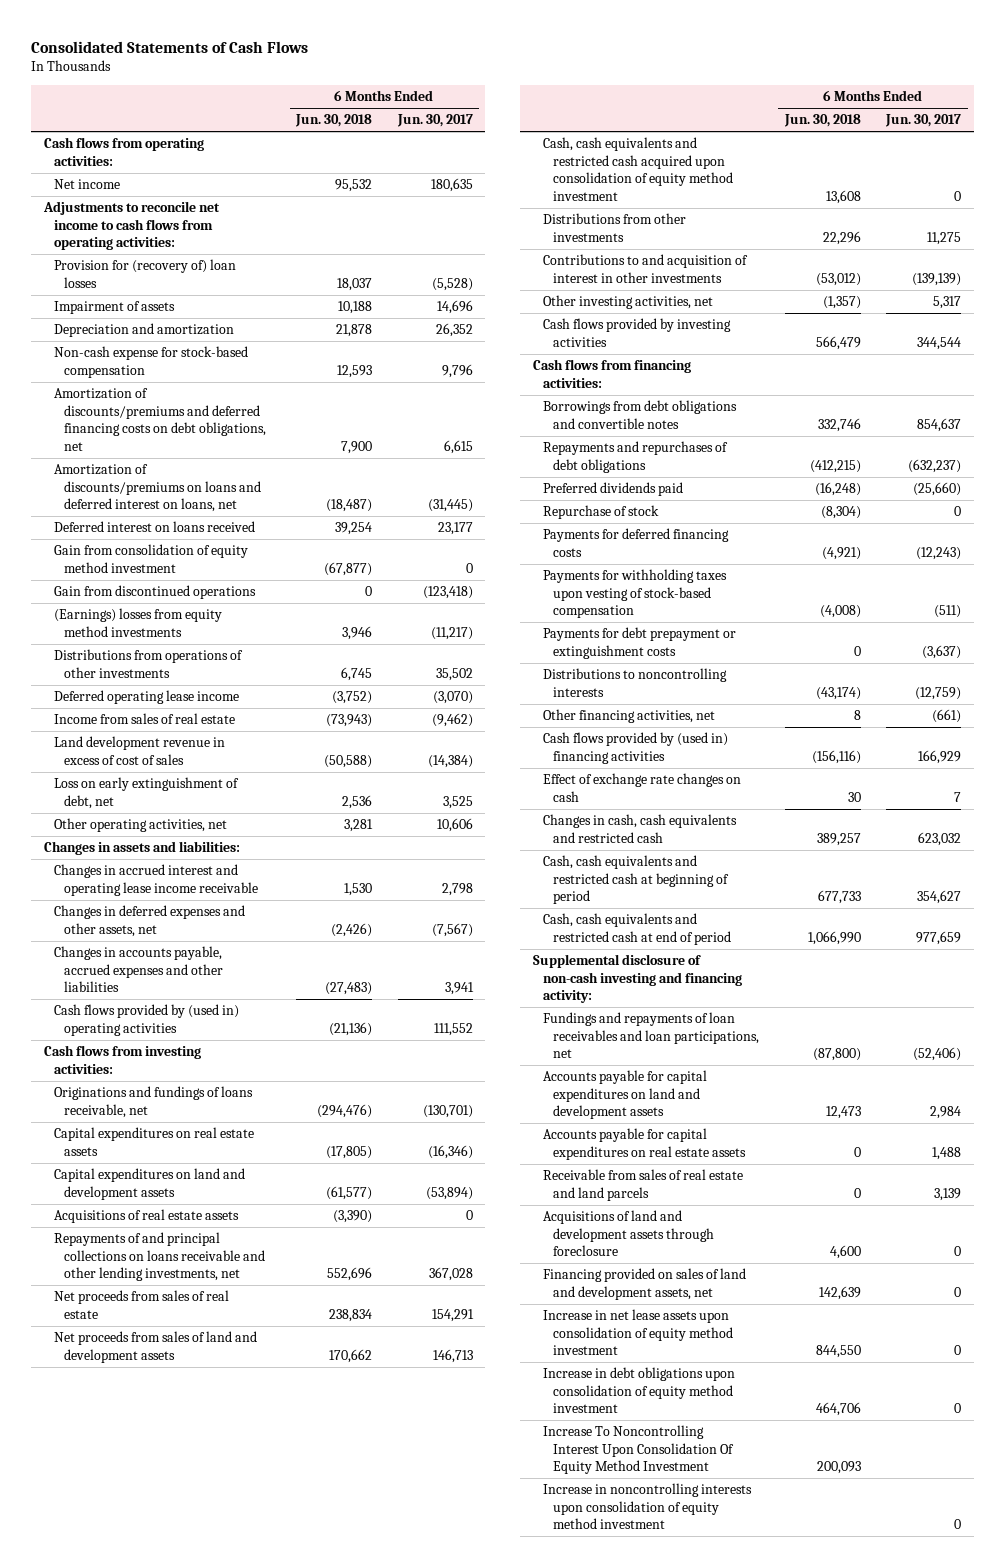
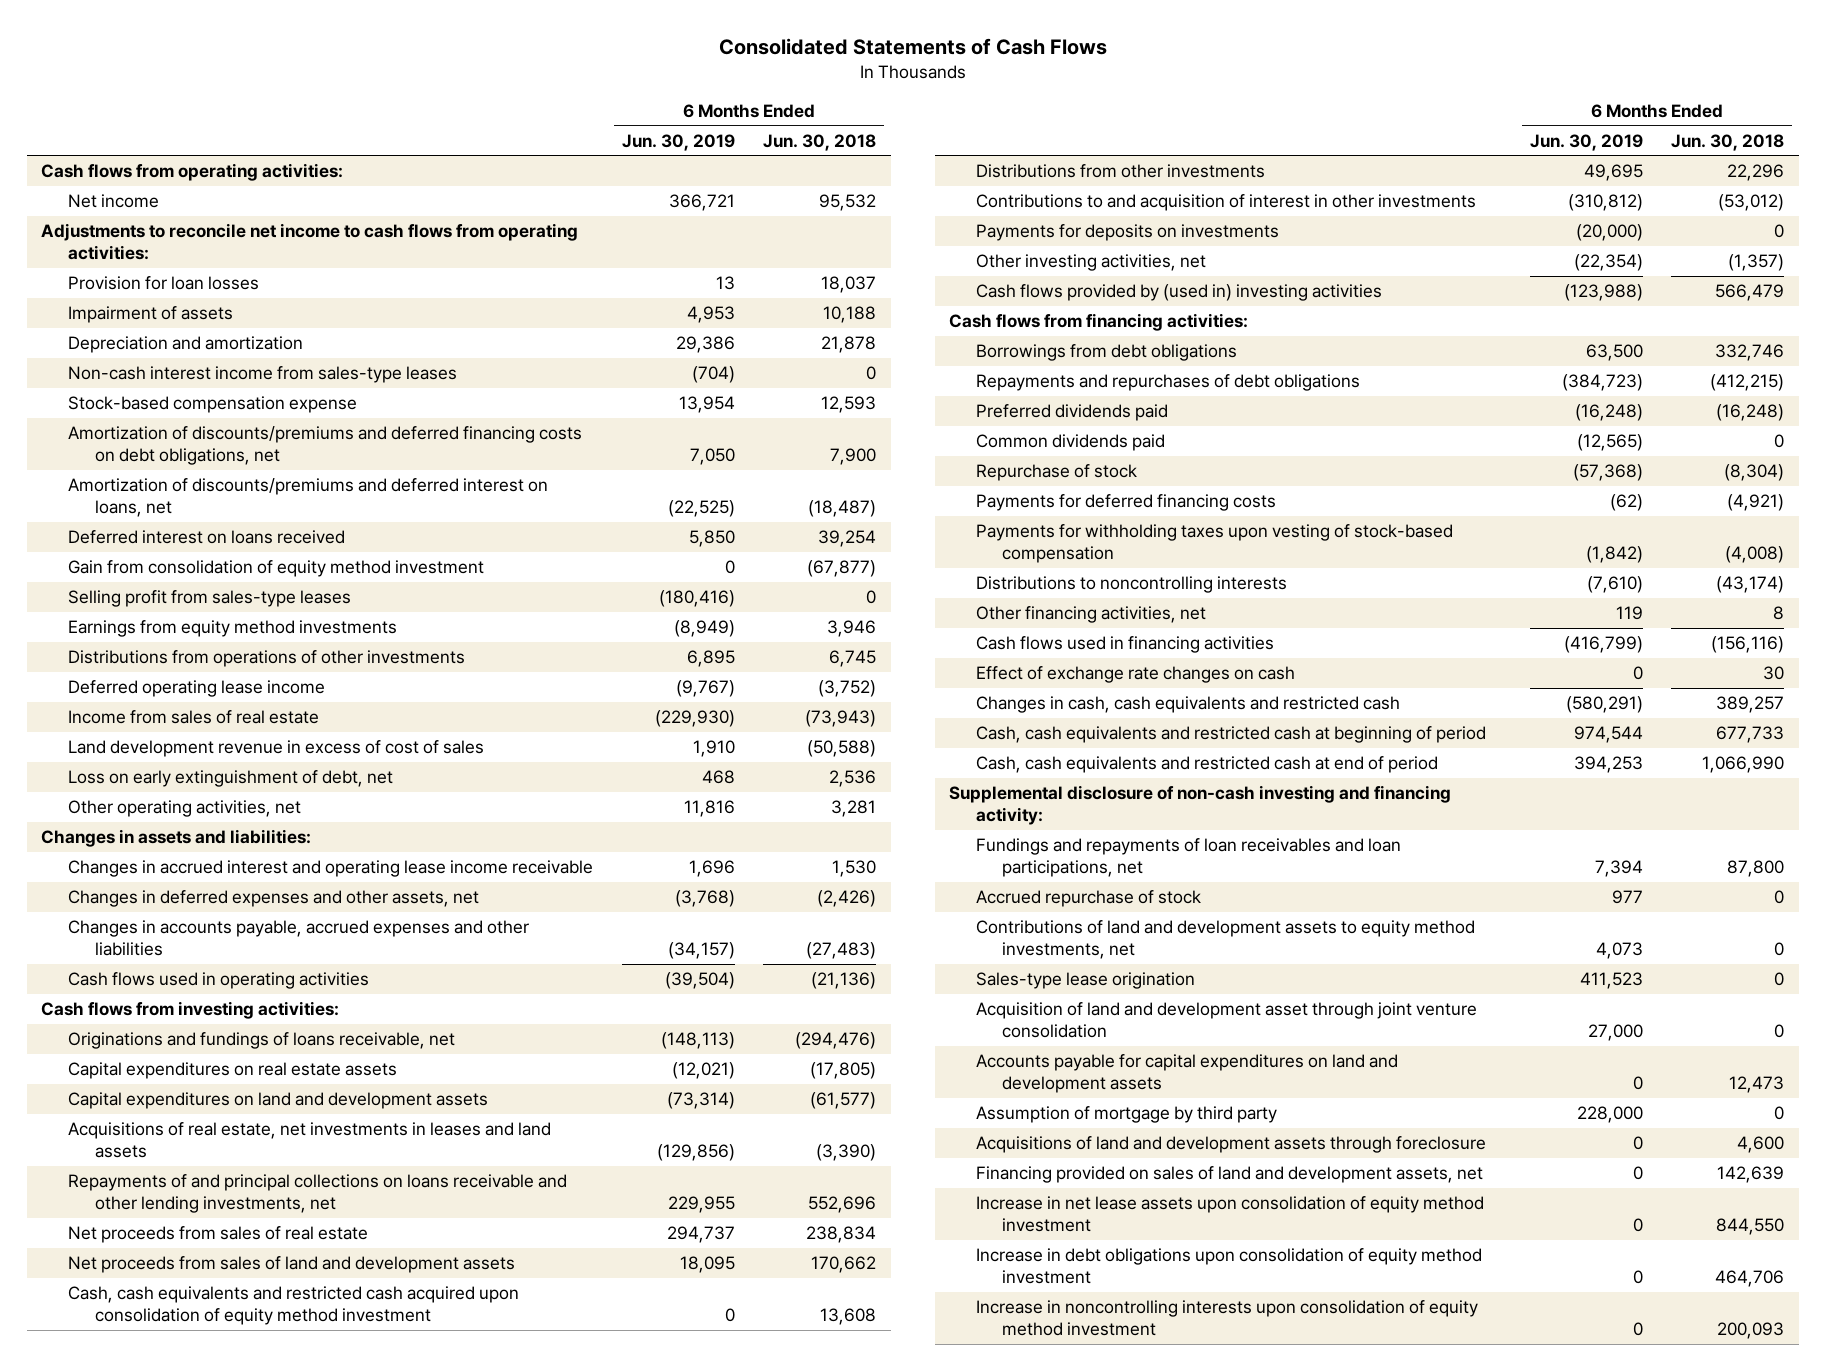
[396,114,473,128] Jun. 30, 2017 -> none
none -> [621,133,735,151] Jun. 30, 2019
[54,259,237,288] Provision for (recovery of) loan losses -> [67,276,259,291] Provision for loan losses
none -> [67,366,457,384] Non-cash interest income from sales-type leases
[54,346,249,378] Non-cash expense for stock-based compensation -> [67,396,357,414] Stock-based compensation expense
[54,464,262,513] Amortization of discounts/premiums on loans and deferred interest on loans, net -> [67,478,548,518] Amortization of discounts/premiums and deferred interest on loans, net
[54,585,257,600] Gain from discontinued operations -> none
none -> [67,590,351,608] Selling profit from sales-type leases
[54,608,223,637] (Earnings) losses from equity method investments -> [67,620,397,638] Earnings from equity method investments
[54,1004,240,1036] Cash flows provided by (used in) operating activities -> [67,972,369,990] Cash flows used in operating activities
[54,1209,240,1224] Acquisitions of real estate assets -> [67,1122,551,1159] Acquisitions of real estate, net investments in leases and land assets
none -> [975,224,1279,242] Payments for deposits on investments
[542,318,731,347] Cash flows provided by investing activities -> [975,284,1382,302] Cash flows provided by (used in) investing activities
[542,400,737,429] Borrowings from debt obligations and convertible notes -> [975,344,1237,362] Borrowings from debt obligations
none -> [975,434,1165,452] Common dividends paid
[542,627,736,659] Payments for debt prepayment or extinguishment costs -> none
[542,732,728,764] Cash flows provided by (used in) financing activities -> [975,636,1274,654] Cash flows used in financing activities
[812,1048,861,1062] (87,800) -> [1727,860,1785,878] 87,800
none -> [975,890,1201,908] Accrued repurchase of stock
none -> [975,920,1475,960] Contributions of land and development assets to equity method investments, net
none -> [975,972,1195,990] Sales-type lease origination
none -> [975,1002,1477,1039] Acquisition of land and development asset through joint venture consolidation
[542,1128,747,1160] Accounts payable for capital expenditures on real estate assets -> none
[542,1169,743,1201] Receivable from sales of real estate and land parcels -> none
none -> [975,1106,1277,1124] Assumption of mortgage by third party
[542,1483,752,1530] Increase in noncontrolling interests upon consolidation of equity method investment -> none
[542,1425,735,1475] Increase To Noncontrolling Interest Upon Consolidation Of Equity Method Investment -> [975,1300,1478,1337] Increase in noncontrolling interests upon consolidation of equity method investment

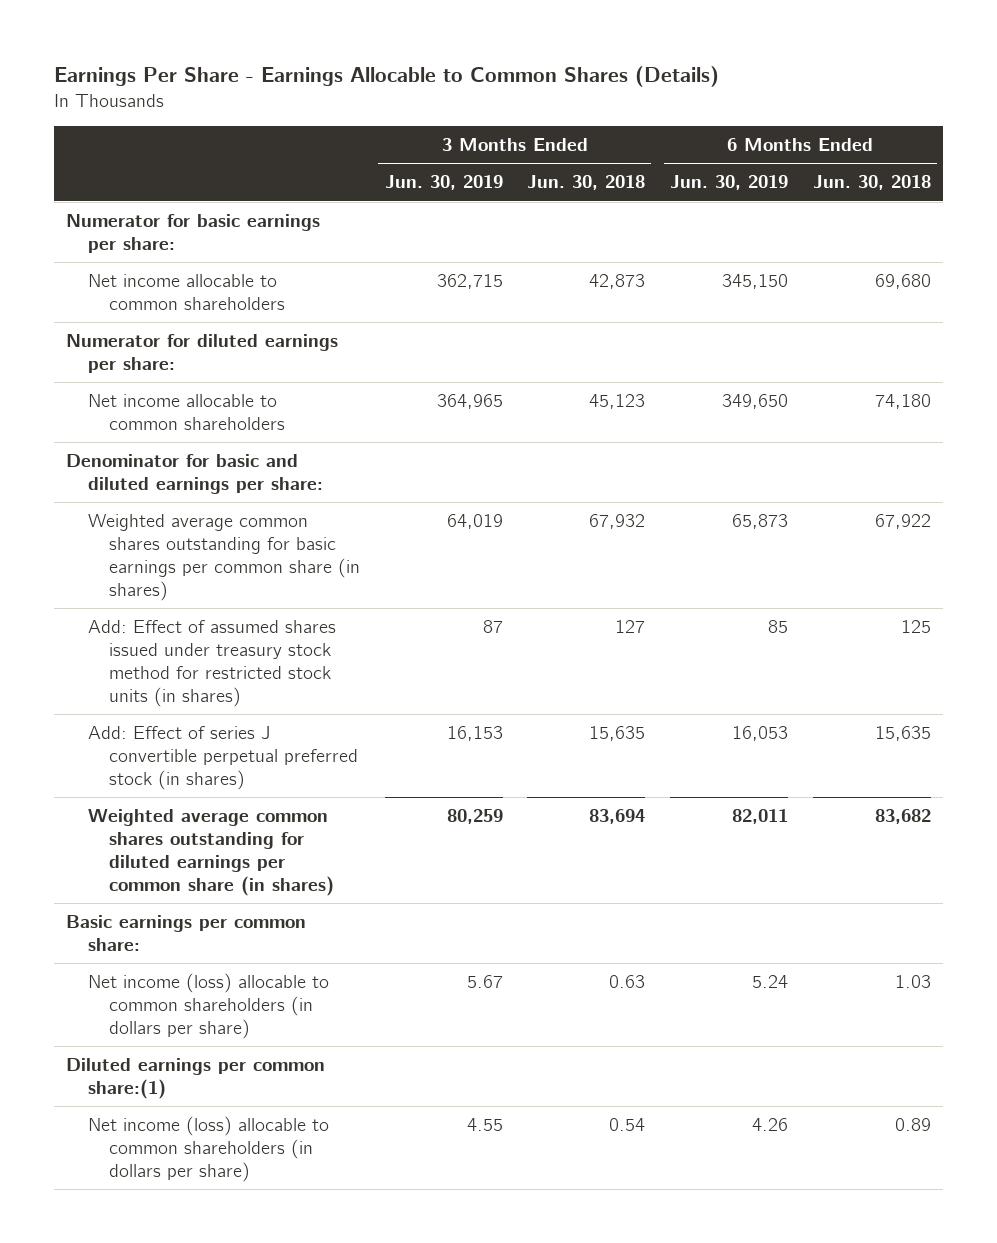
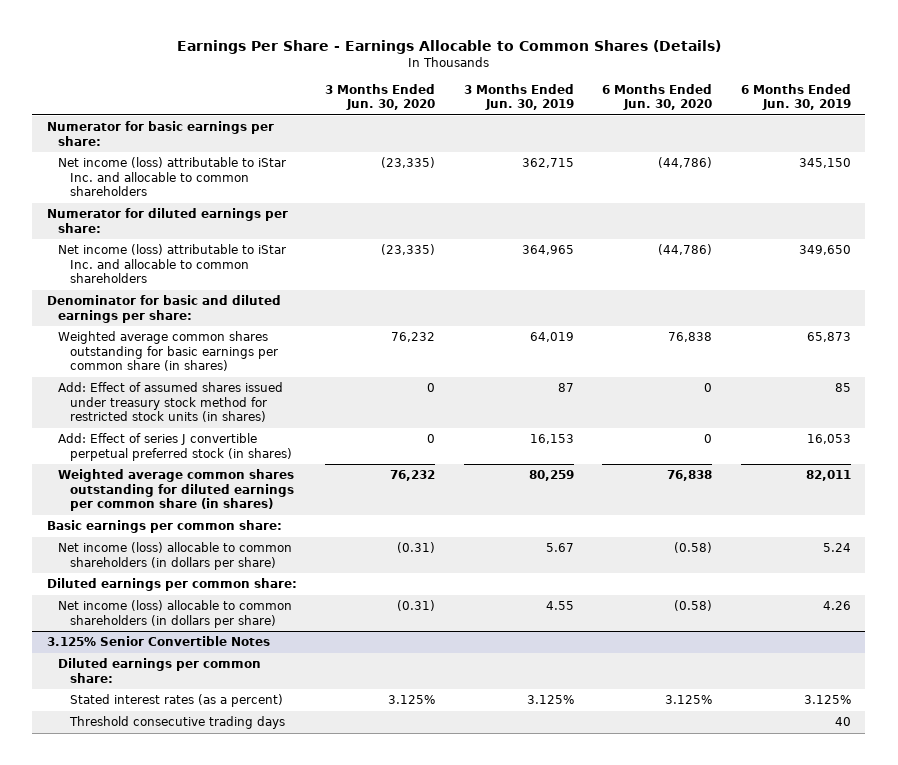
[527,175,646,191] Jun. 30, 2018 -> none
[812,175,931,191] Jun. 30, 2018 -> none
none -> [325,83,436,111] 3 Months Ended Jun. 30, 2020
none -> [602,83,713,111] 6 Months Ended Jun. 30, 2020
[87,274,285,310] Net income allocable to common shareholders -> [58,157,287,197] Net income (loss) attributable to iStar Inc. and allocable to common shareholders
[87,394,285,430] Net income allocable to common shareholders -> [58,244,287,284] Net income (loss) attributable to iStar Inc. and allocable to common shareholders
[66,1058,326,1099] Diluted earnings per common share:(1) -> [46,578,297,592] Diluted earnings per common share:
none -> [46,636,270,647] 3.125% Senior Convertible Notes
none -> [58,658,262,683] Diluted earnings per common share:
none -> [69,694,283,708] Stated interest rates (as a percent)
none -> [68,716,285,730] Threshold consecutive trading days

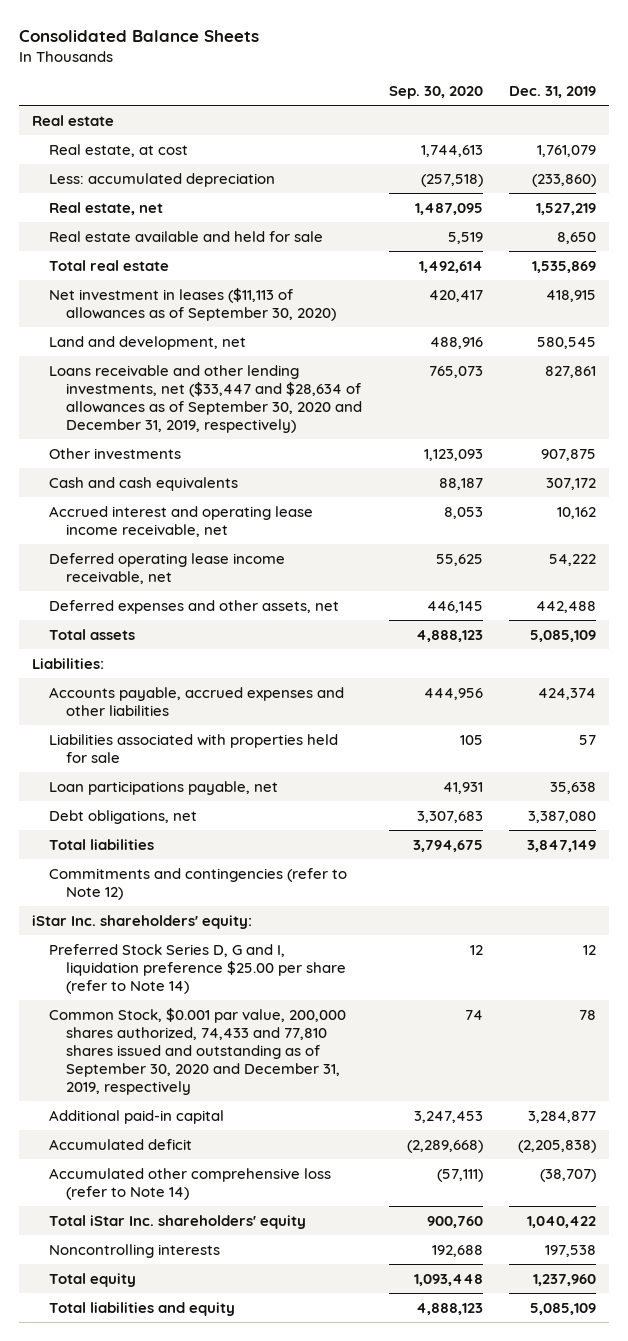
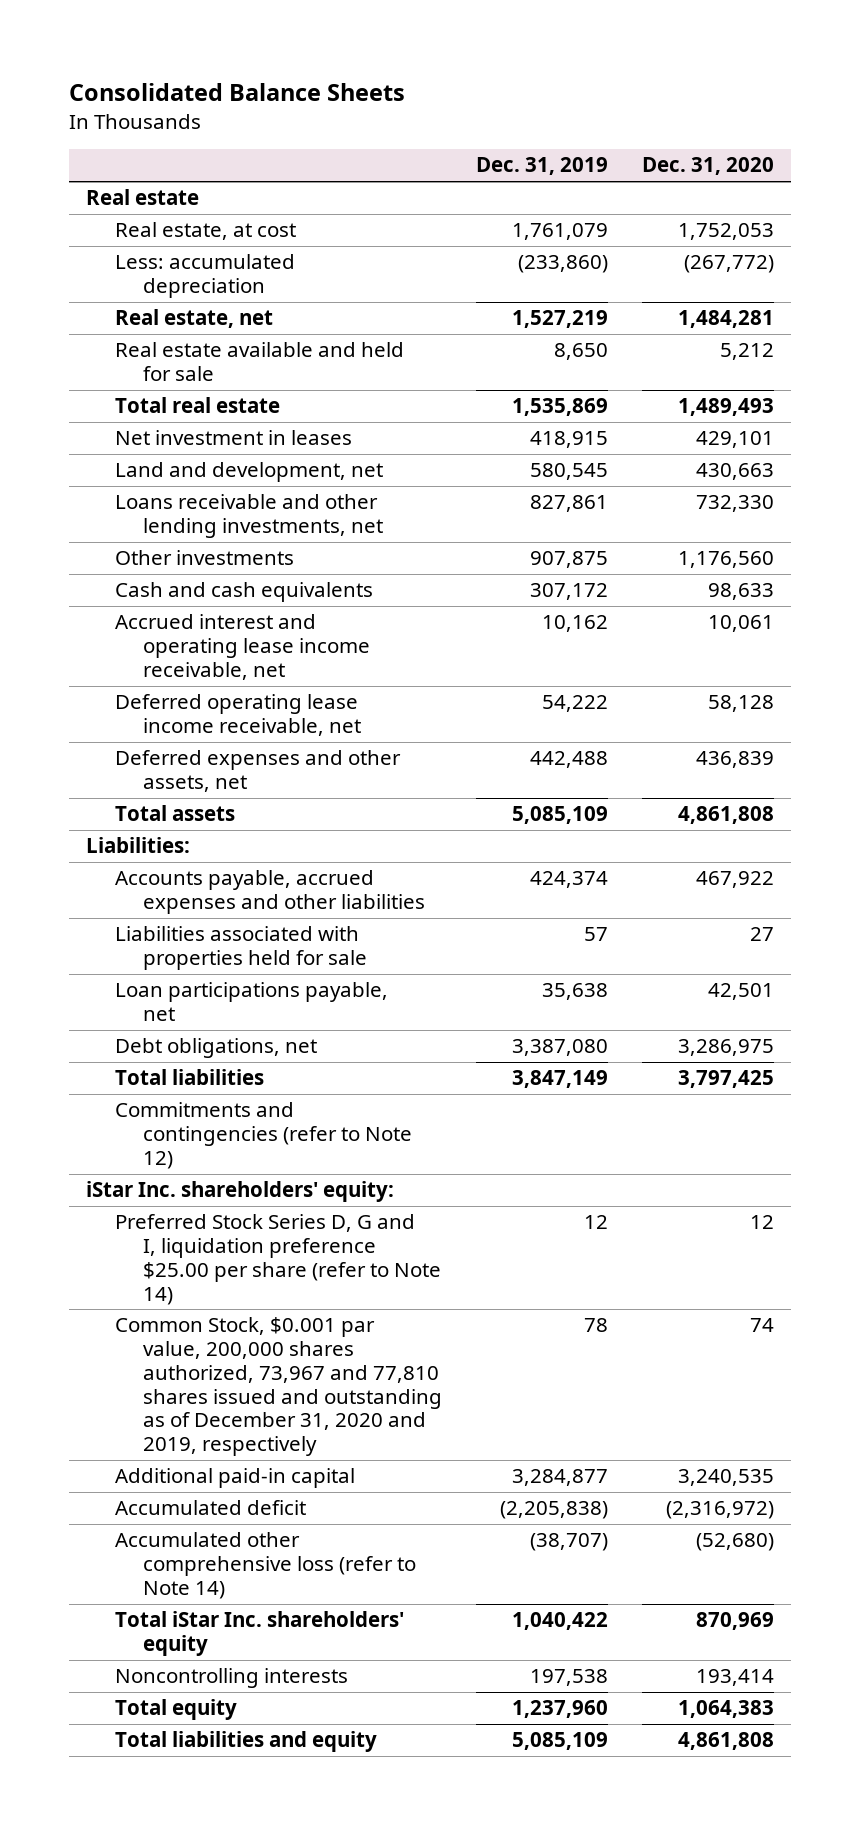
[388,86,483,100] Sep. 30, 2020 -> none
none -> [642,157,775,176] Dec. 31, 2020
[49,287,337,321] Net investment in leases ($11,113 of allowances as of September 30, 2020) -> [114,430,352,446] Net investment in leases
[49,364,363,434] Loans receivable and other lending investments, net ($33,447 and $28,634 of allowances as of September 30, 2020 and December 31, 2019, respectively) -> [114,494,384,539] Loans receivable and other lending investments, net
[49,1007,347,1096] Common Stock, $0.001 par value, 200,000 shares authorized, 74,433 and 77,810 shares issued and outstanding as of September 30, 2020 and December 31, 2019, respectively -> [114,1317,443,1457] Common Stock, $0.001 par value, 200,000 shares authorized, 73,967 and 77,810 shares issued and outstanding as of December 31, 2020 and 2019, respectively

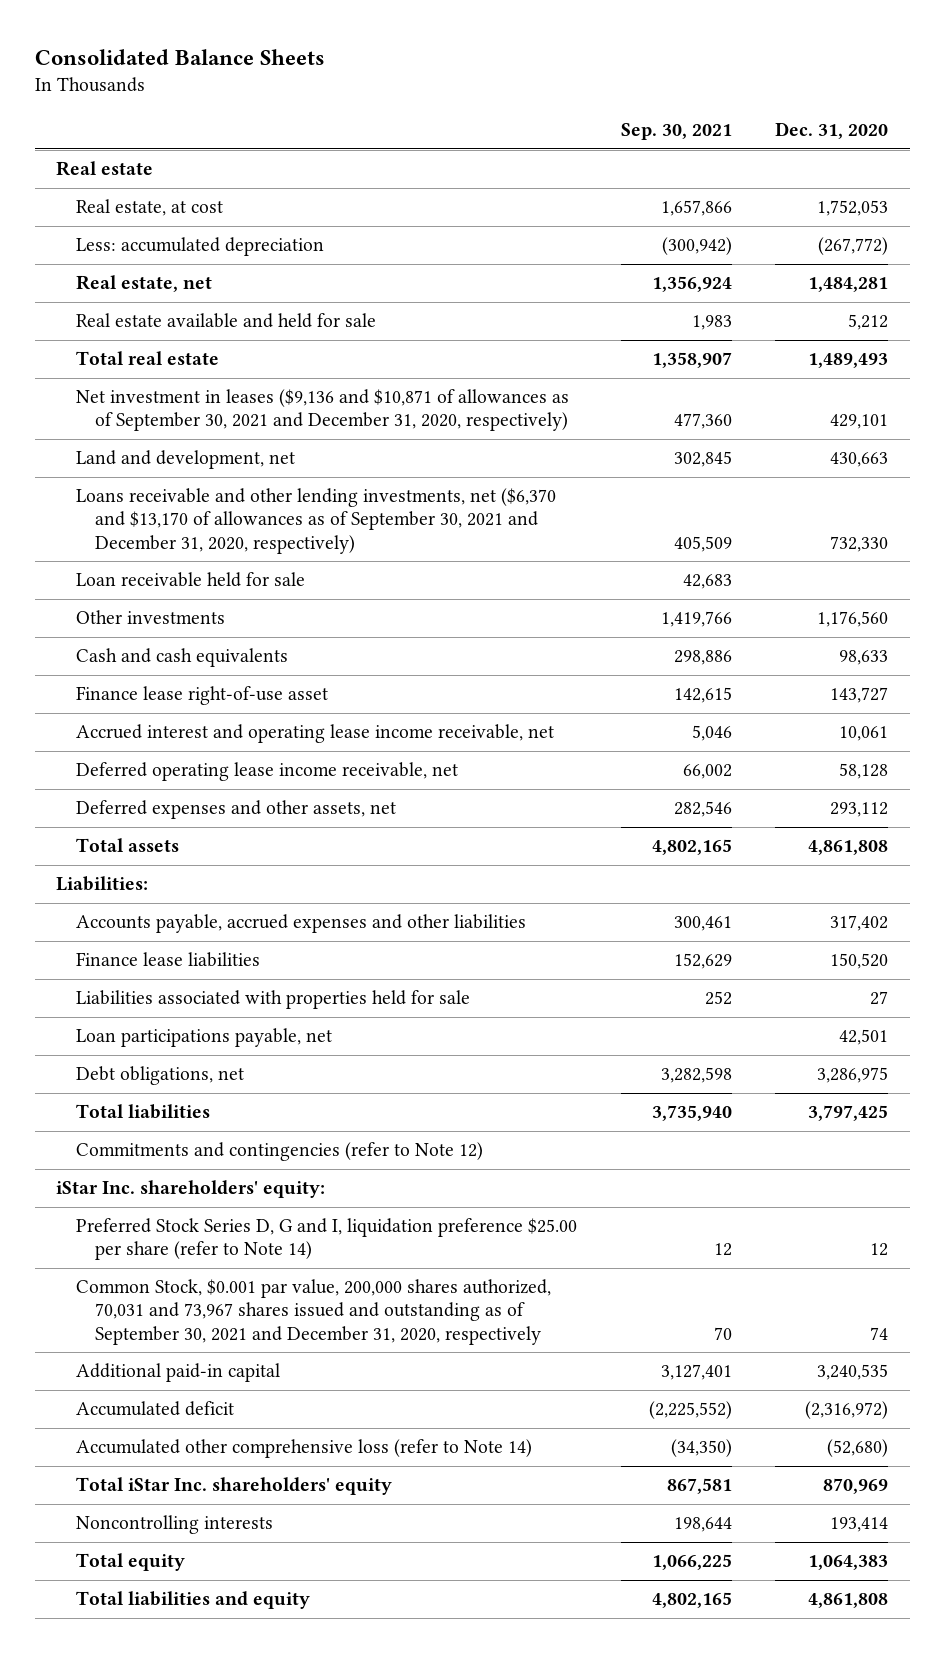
[476,157,609,176] Dec. 31, 2019 -> none
none -> [620,122,732,140] Sep. 30, 2021
[114,430,352,446] Net investment in leases -> [75,389,569,432] Net investment in leases ($9,136 and $10,871 of allowances as of September 30, 2021 and December 31, 2020, respectively)
[114,494,384,539] Loans receivable and other lending investments, net -> [75,488,556,554] Loans receivable and other lending investments, net ($6,370 and $13,170 of allowances as of September 30, 2021 and December 31, 2020, respectively)
none -> [75,572,305,588] Loan receivable held for sale
none -> [75,686,328,706] Finance lease right-of-use asset
[696,751,775,769] 436,839 -> [830,802,889,818] 293,112
[696,871,775,889] 467,922 -> [830,915,889,932] 317,402
none -> [75,952,260,968] Finance lease liabilities
[114,1317,443,1457] Common Stock, $0.001 par value, 200,000 shares authorized, 73,967 and 77,810 shares issued and outstanding as of December 31, 2020 and 2019, respectively -> [75,1279,551,1345] Common Stock, $0.001 par value, 200,000 shares authorized, 70,031 and 73,967 shares issued and outstanding as of September 30, 2021 and December 31, 2020, respectively

